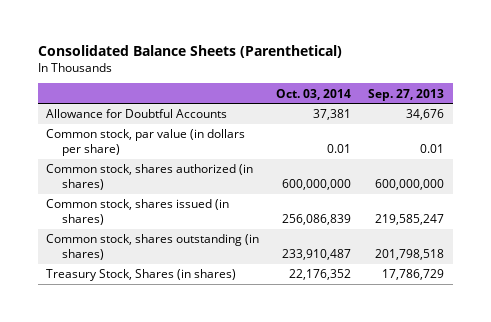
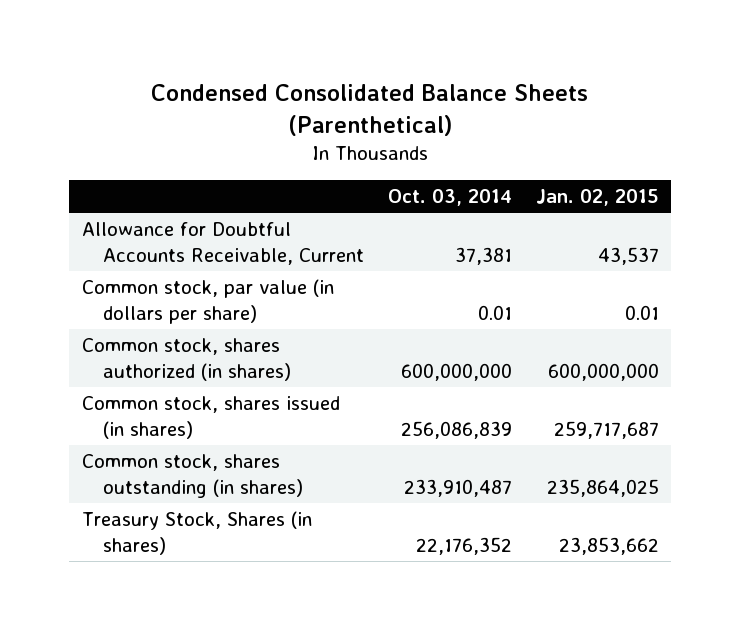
[37,44,342,58] Consolidated Balance Sheets (Parenthetical) -> [151,83,589,136] Condensed Consolidated Balance Sheets (Parenthetical)
[368,88,445,101] Sep. 27, 2013 -> none
none -> [536,189,660,207] Jan. 02, 2015
[46,109,228,119] Allowance for Doubtful Accounts -> [81,221,364,265] Allowance for Doubtful Accounts Receivable, Current

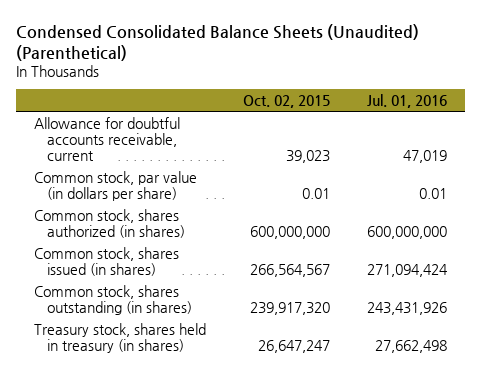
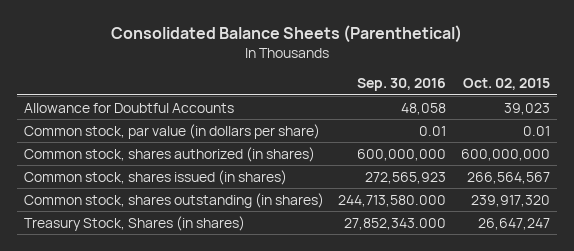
[15,23,419,61] Condensed Consolidated Balance Sheets (Unaudited) (Parenthetical) -> [110,24,462,43] Consolidated Balance Sheets (Parenthetical)
[366,93,447,108] Jul. 01, 2016 -> none
none -> [357,78,447,92] Sep. 30, 2016
[34,116,181,162] Allowance for doubtful accounts receivable, current -> [24,102,235,113] Allowance for Doubtful Accounts
[34,322,207,353] Treasury stock, shares held in treasury (in shares) -> [24,215,246,231] Treasury Stock, Shares (in shares)

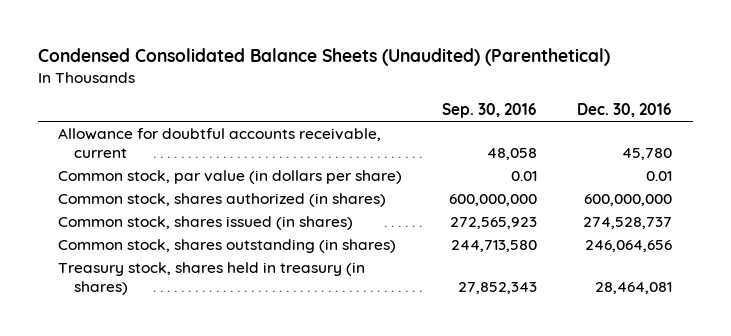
[110,24,462,43] Consolidated Balance Sheets (Parenthetical) -> [37,47,610,66] Condensed Consolidated Balance Sheets (Unaudited) (Parenthetical)
[462,78,550,91] Oct. 02, 2015 -> none
none -> [577,103,673,118] Dec. 30, 2016
[24,102,235,113] Allowance for Doubtful Accounts -> [58,128,382,158] Allowance for doubtful accounts receivable, current
[338,194,447,207] 244,713,580.000 -> [451,240,538,253] 244,713,580
[24,215,246,231] Treasury Stock, Shares (in shares) -> [58,262,366,295] Treasury stock, shares held in treasury (in shares)
[344,217,447,230] 27,852,343.000 -> [458,281,538,294] 27,852,343

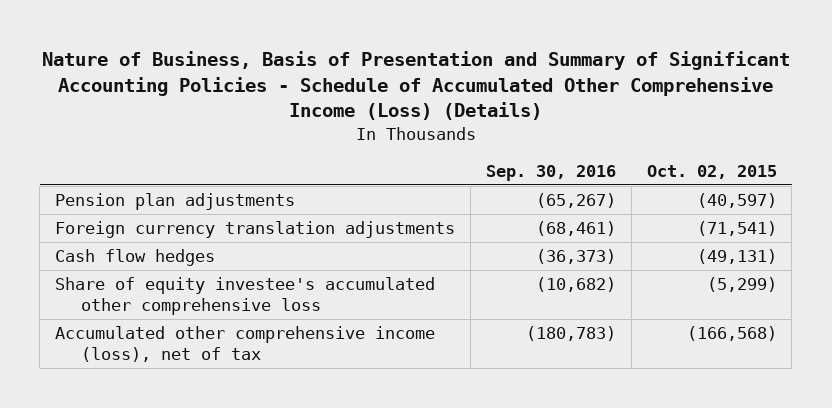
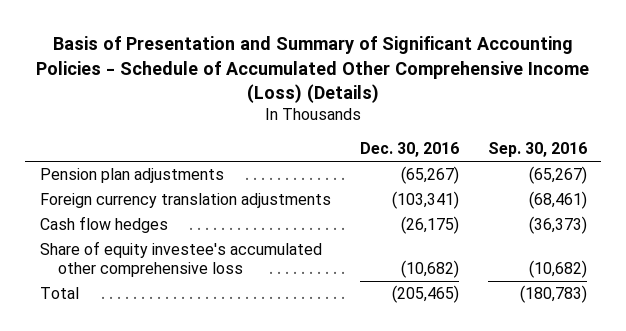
[41,50,790,121] Nature of Business, Basis of Presentation and Summary of Significant Accounting Policies - Schedule of Accumulated Other Comprehensive Income (Loss) (Details) -> [36,35,590,104] Basis of Presentation and Summary of Significant Accounting Policies - Schedule of Accumulated Other Comprehensive Income (Loss) (Details)
[646,164,777,179] Oct. 02, 2015 -> none
none -> [359,142,459,158] Dec. 30, 2016
[55,326,436,362] Accumulated other comprehensive income (loss), net of tax -> [39,287,79,300] Total

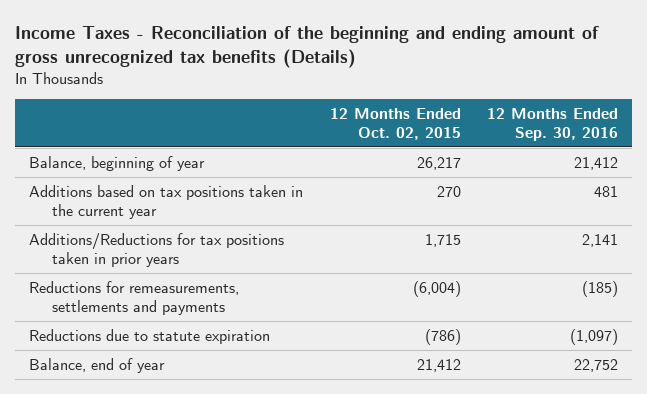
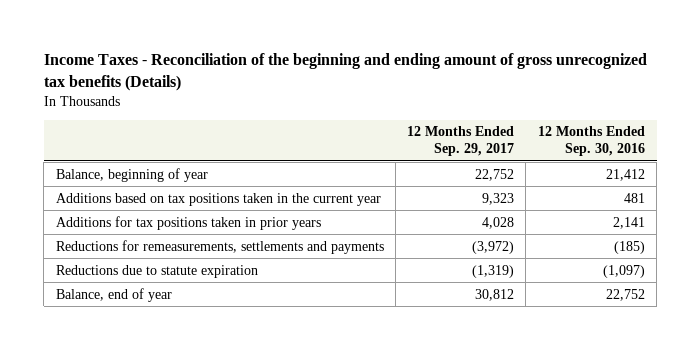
[329,107,461,140] 12 Months Ended Oct. 02, 2015 -> none
none -> [407,126,515,156] 12 Months Ended Sep. 29, 2017
[28,232,284,267] Additions/Reductions for tax positions taken in prior years -> [55,215,321,230] Additions for tax positions taken in prior years

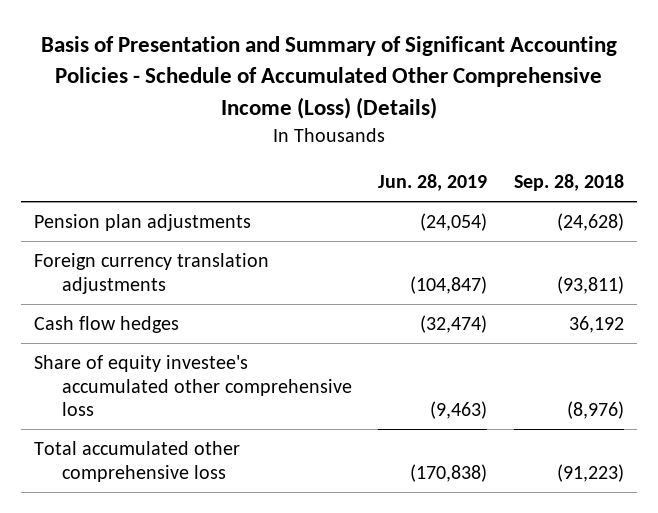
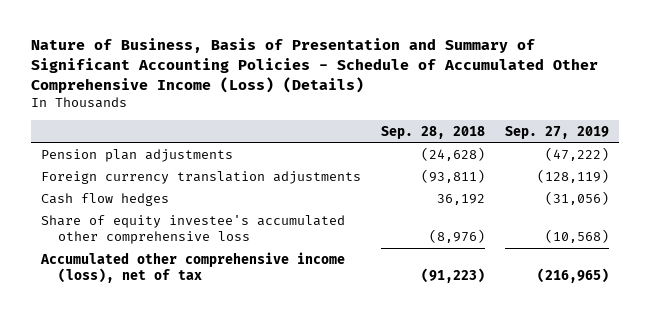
[40,35,617,119] Basis of Presentation and Summary of Significant Accounting Policies - Schedule of Accumulated Other Comprehensive Income (Loss) (Details) -> [30,38,598,93] Nature of Business, Basis of Presentation and Summary of Significant Accounting Policies - Schedule of Accumulated Other Comprehensive Income (Loss) (Details)
[378,174,488,192] Jun. 28, 2019 -> none
none -> [505,125,610,139] Sep. 27, 2019
[33,441,240,482] Total accumulated other comprehensive loss -> [39,251,345,284] Accumulated other comprehensive income (loss), net of tax

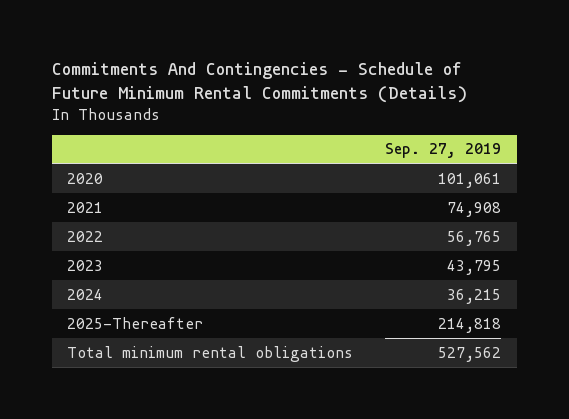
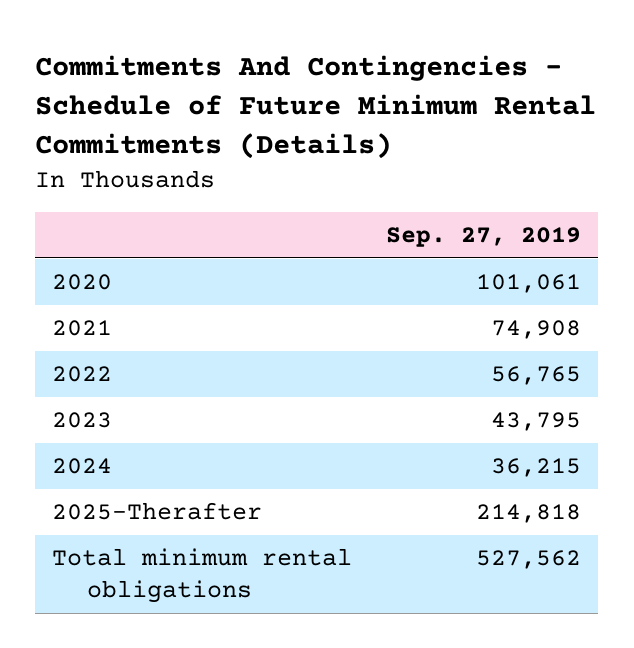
[67,316,204,329] 2025-Thereafter -> [52,502,263,521] 2025-Therafter

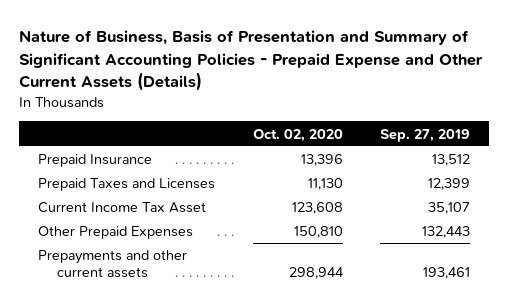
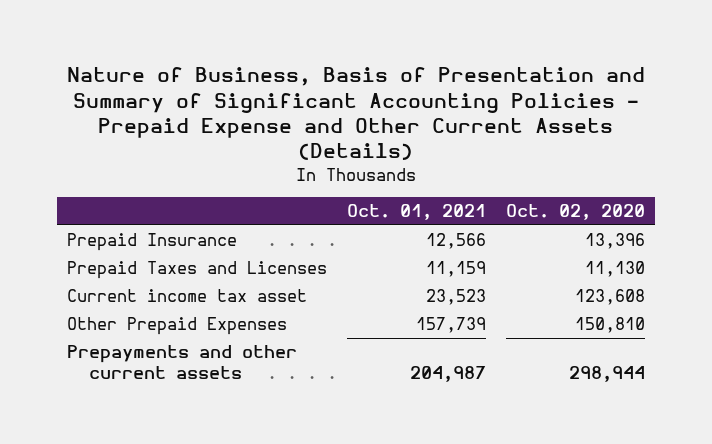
[380,128,471,142] Sep. 27, 2019 -> none
none -> [346,203,486,220] Oct. 01, 2021
[38,202,207,214] Current Income Tax Asset -> [67,289,308,303] Current income tax asset

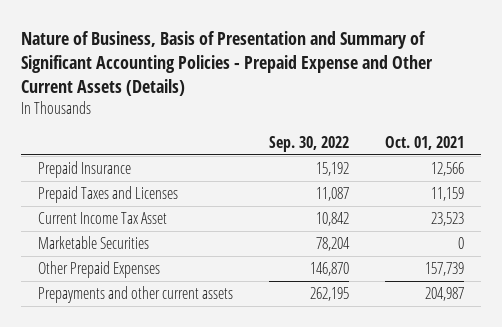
[505,203,645,220] Oct. 02, 2020 -> none
none -> [269,135,350,152] Sep. 30, 2022
[67,289,308,303] Current income tax asset -> [38,212,168,225] Current Income Tax Asset
none -> [38,236,150,250] Marketable Securities

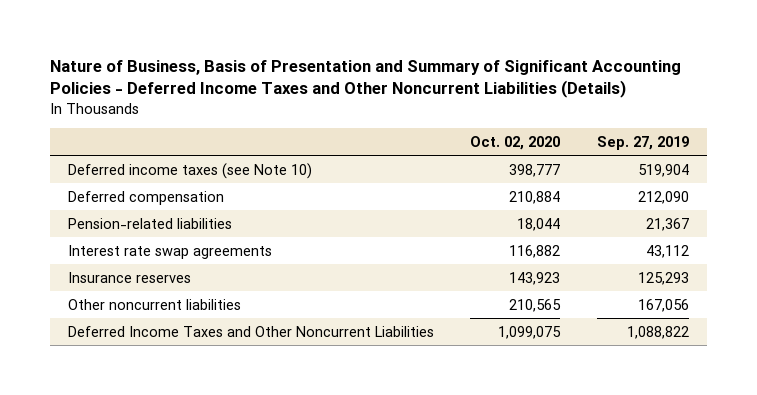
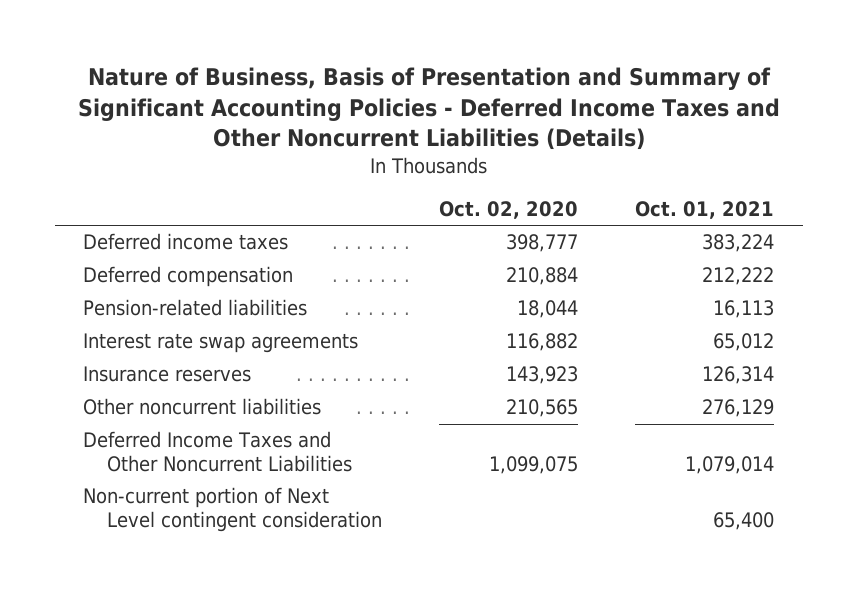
[596,135,689,150] Sep. 27, 2019 -> none
none -> [635,200,775,219] Oct. 01, 2021
[68,162,313,179] Deferred income taxes (see Note 10) -> [83,233,289,251] Deferred income taxes
none -> [83,487,382,533] Non-current portion of Next Level contingent consideration

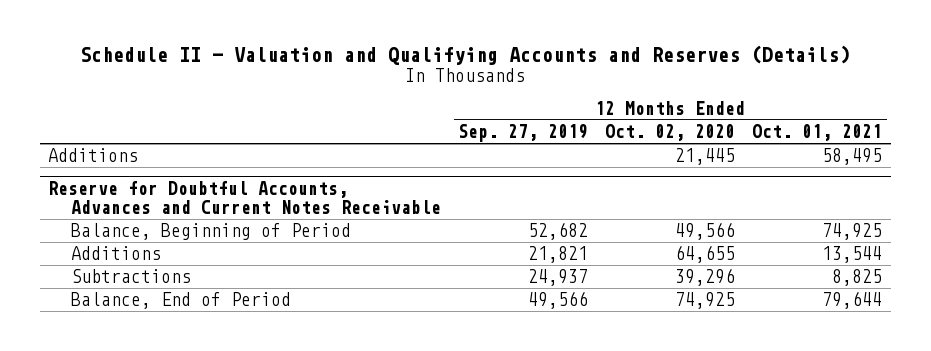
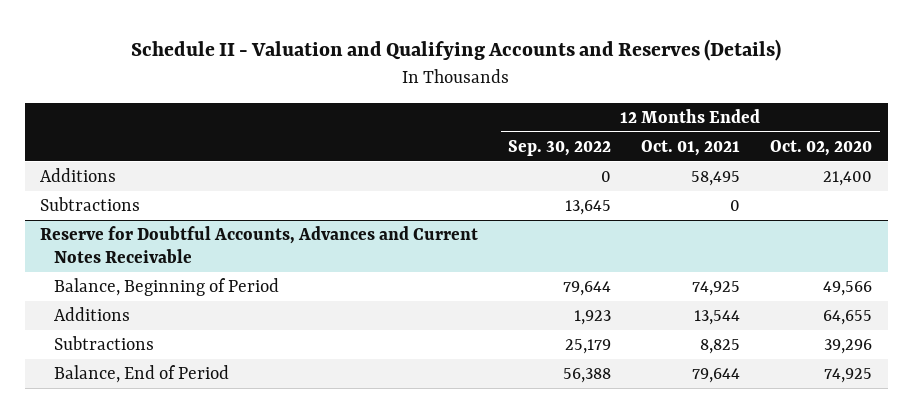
[458,124,589,143] Sep. 27, 2019 -> none
none -> [508,140,612,157] Sep. 30, 2022
[675,148,736,166] 21,445 -> [823,171,873,187] 21,400
none -> [39,197,140,212] Subtractions

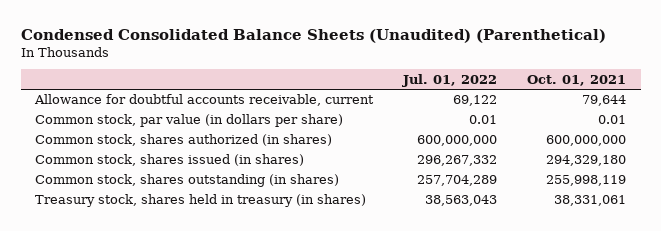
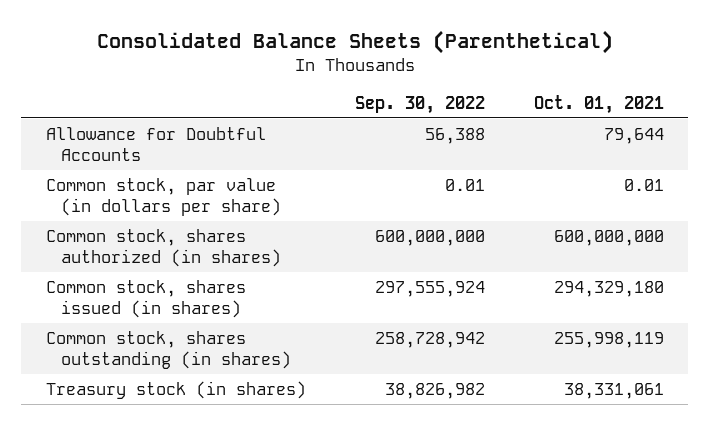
[20,29,606,44] Condensed Consolidated Balance Sheets (Unaudited) (Parenthetical) -> [96,29,613,54] Consolidated Balance Sheets (Parenthetical)
[402,73,498,87] Jul. 01, 2022 -> none
none -> [354,95,485,114] Sep. 30, 2022
[34,94,375,107] Allowance for doubtful accounts receivable, current -> [45,126,266,161] Allowance for Doubtful Accounts
[35,194,367,208] Treasury stock, shares held in treasury (in shares) -> [45,380,306,399] Treasury stock (in shares)

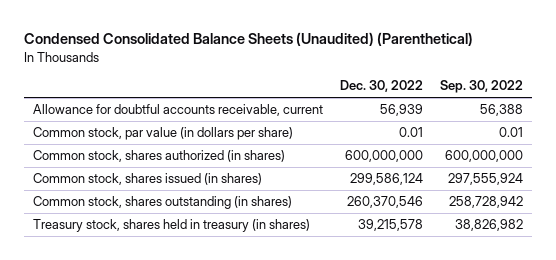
[96,29,613,54] Consolidated Balance Sheets (Parenthetical) -> [24,32,474,47] Condensed Consolidated Balance Sheets (Unaudited) (Parenthetical)
[533,94,664,114] Oct. 01, 2021 -> none
none -> [340,80,424,93] Dec. 30, 2022
[45,126,266,161] Allowance for Doubtful Accounts -> [32,104,323,117] Allowance for doubtful accounts receivable, current
[45,380,306,399] Treasury stock (in shares) -> [32,219,310,233] Treasury stock, shares held in treasury (in shares)

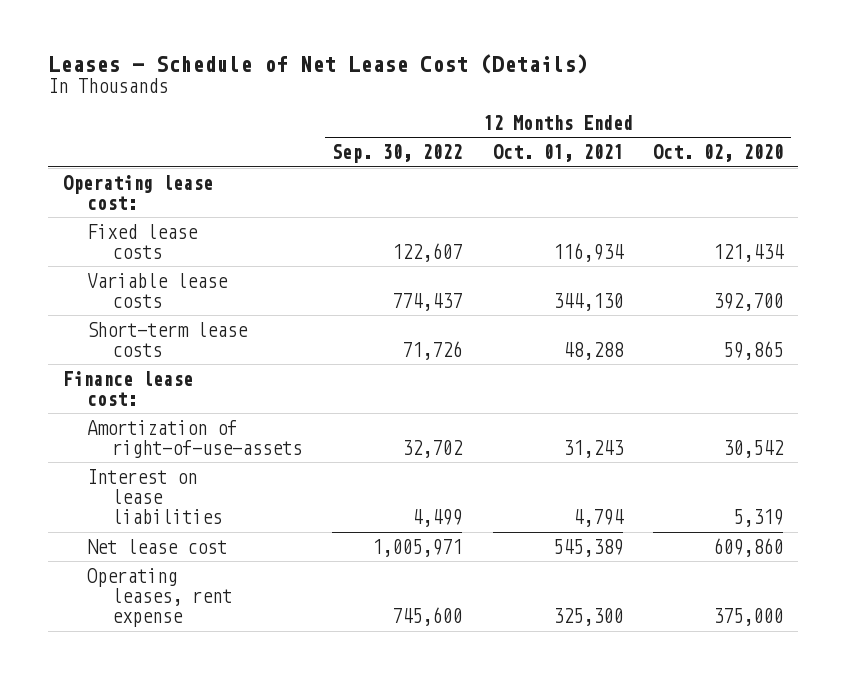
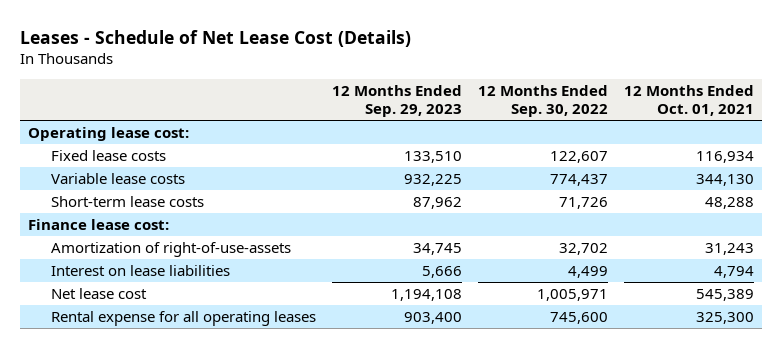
[653,144,784,163] Oct. 02, 2020 -> none
none -> [332,85,463,118] 12 Months Ended Sep. 29, 2023
[87,567,232,628] Operating leases, rent expense -> [51,311,317,327] Rental expense for all operating leases

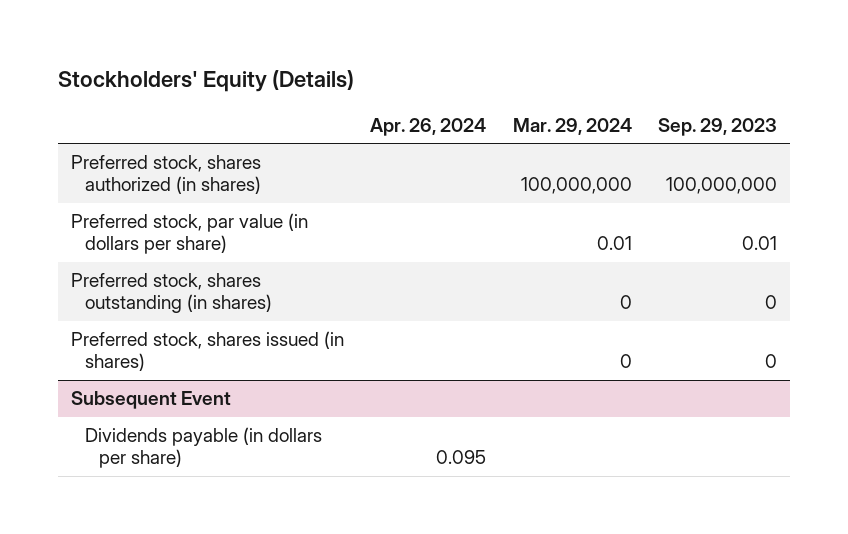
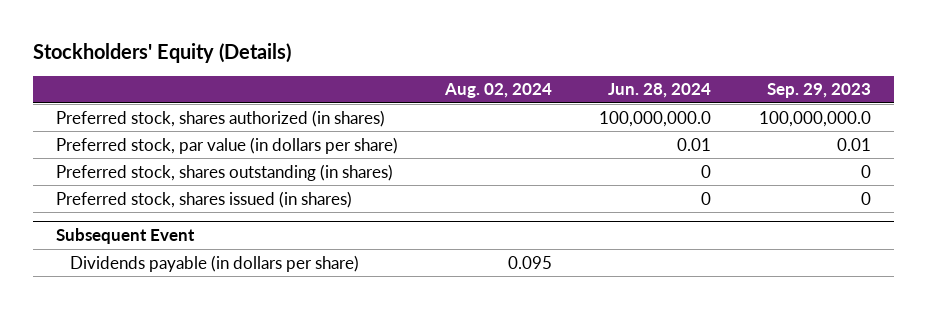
[370,117,487,136] Apr. 26, 2024 -> none
[512,117,632,135] Mar. 29, 2024 -> none
none -> [444,83,553,99] Aug. 02, 2024
none -> [608,83,712,99] Jun. 28, 2024
[665,177,777,195] 100,000,000 -> [758,110,871,127] 100,000,000.0

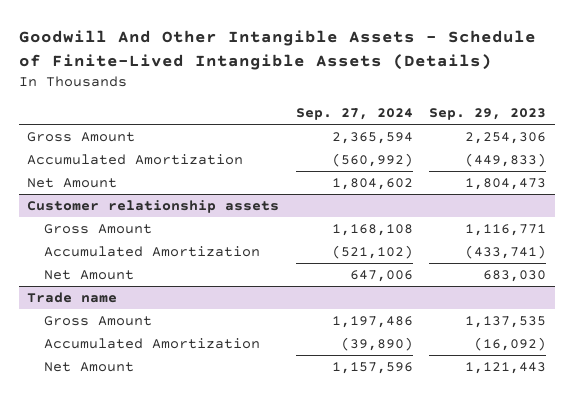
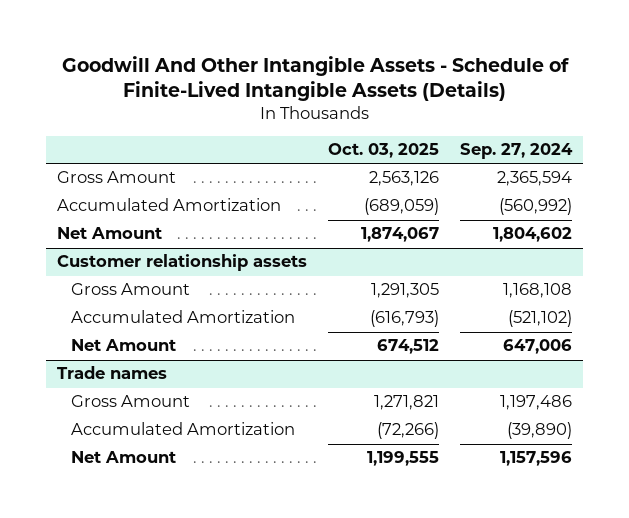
[429,108,547,121] Sep. 29, 2023 -> none
none -> [328,143,440,159] Oct. 03, 2025
[26,292,117,304] Trade name -> [56,366,167,380] Trade names

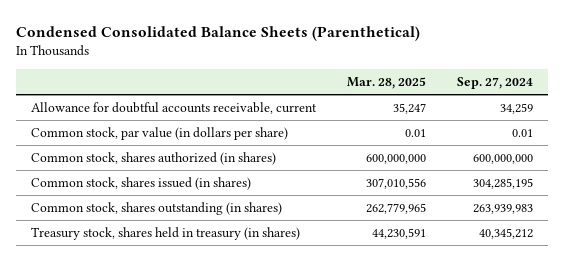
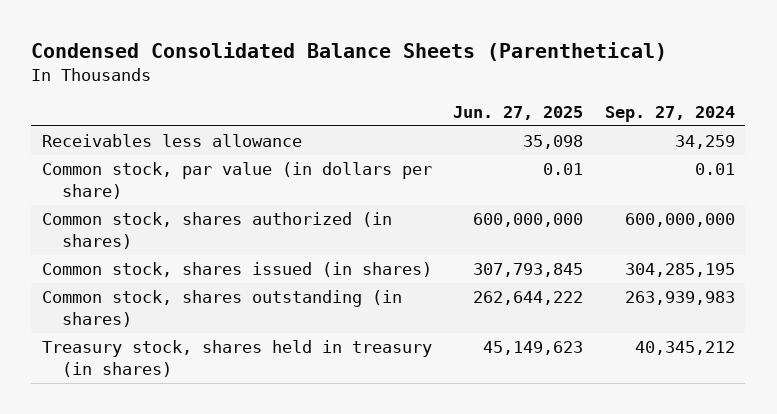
[346,76,426,89] Mar. 28, 2025 -> none
none -> [453,106,584,121] Jun. 27, 2025
[31,102,318,115] Allowance for doubtful accounts receivable, current -> [42,134,303,148] Receivables less allowance

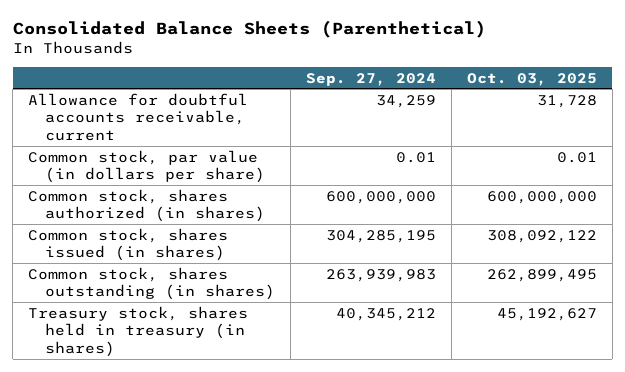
[31,42,668,62] Condensed Consolidated Balance Sheets (Parenthetical) -> [12,20,486,39] Consolidated Balance Sheets (Parenthetical)
[453,106,584,121] Jun. 27, 2025 -> none
none -> [466,72,597,86] Oct. 03, 2025
[42,134,303,148] Receivables less allowance -> [28,92,249,142] Allowance for doubtful accounts receivable, current

